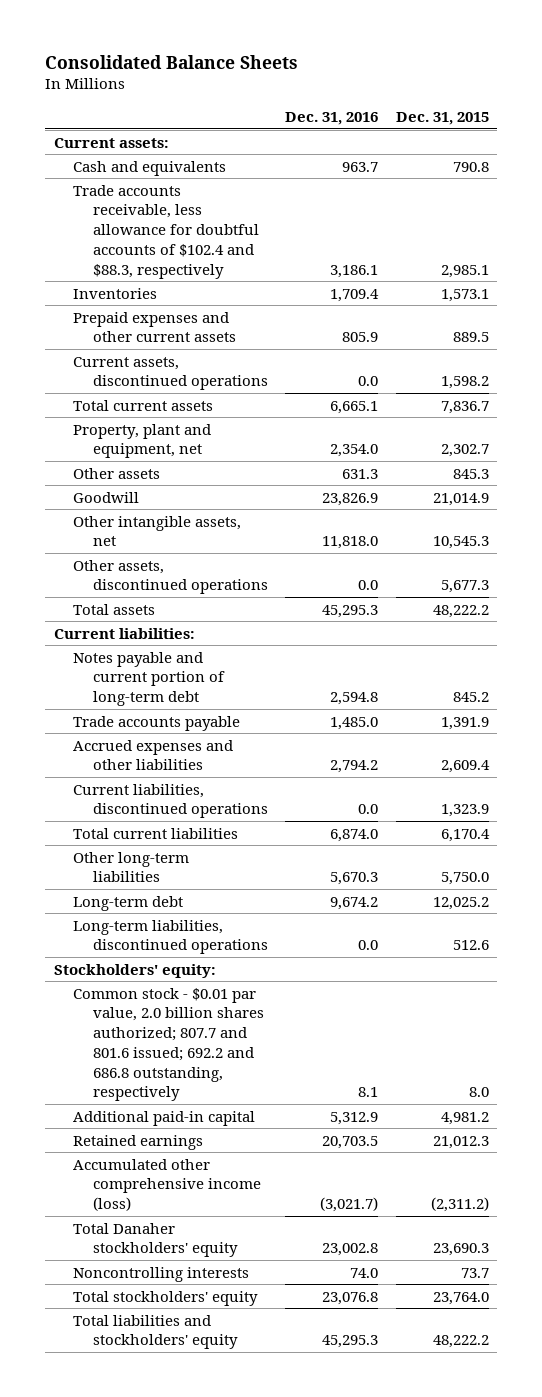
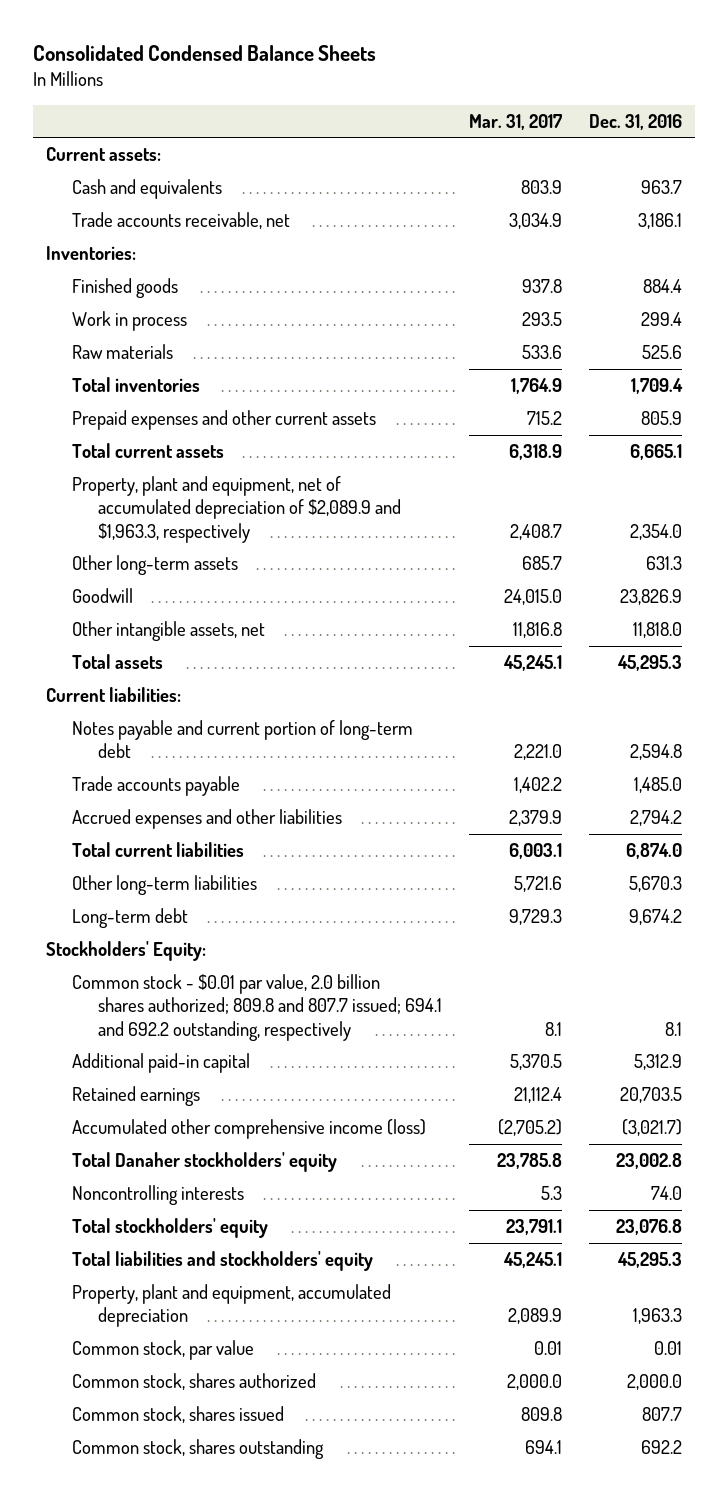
[45,54,299,69] Consolidated Balance Sheets -> [32,45,376,62] Consolidated Condensed Balance Sheets
[395,112,489,126] Dec. 31, 2015 -> none
none -> [468,113,562,130] Mar. 31, 2017
[73,184,260,279] Trade accounts receivable, less allowance for doubtful accounts of $102.4 and $88.3, respectively -> [71,211,290,229] Trade accounts receivable, net
none -> [46,245,137,260] Inventories:
none -> [71,277,178,298] Finished goods
none -> [71,310,187,331] Work in process
none -> [71,343,173,359] Raw materials
[73,287,158,299] Inventories -> [71,376,200,392] Total inventories
[73,356,269,391] Current assets, discontinued operations -> none
[73,423,212,459] Property, plant and equipment, net -> [71,475,401,543] Property, plant and equipment, net of accumulated depreciation of $2,089.9 and $1,963.3, respectively
[73,467,161,479] Other assets -> [71,554,238,575] Other long-term assets
[73,559,269,595] Other assets, discontinued operations -> none
[73,783,269,819] Current liabilities, discontinued operations -> none
[73,919,269,955] Long-term liabilities, discontinued operations -> none
[53,963,216,978] Stockholders' equity: -> [46,940,207,961] Stockholders' Equity:
[73,987,265,1102] Common stock - $0.01 par value, 2.0 billion shares authorized; 807.7 and 801.6 issued; 692.2 and 686.8 outstanding, respectively -> [71,973,442,1041] Common stock - $0.01 par value, 2.0 billion shares authorized; 809.8 and 807.7 issued; 694.1 and 692.2 outstanding, respectively
none -> [71,1283,391,1328] Property, plant and equipment, accumulated depreciation
none -> [71,1339,254,1360] Common stock, par value
none -> [71,1372,316,1390] Common stock, shares authorized
none -> [71,1405,284,1423] Common stock, shares issued
none -> [71,1438,324,1459] Common stock, shares outstanding

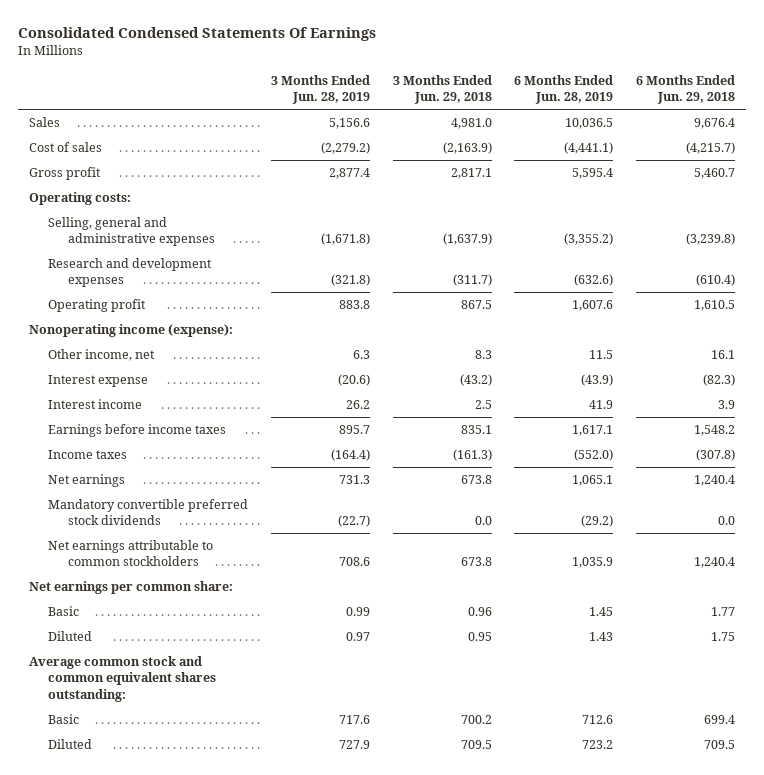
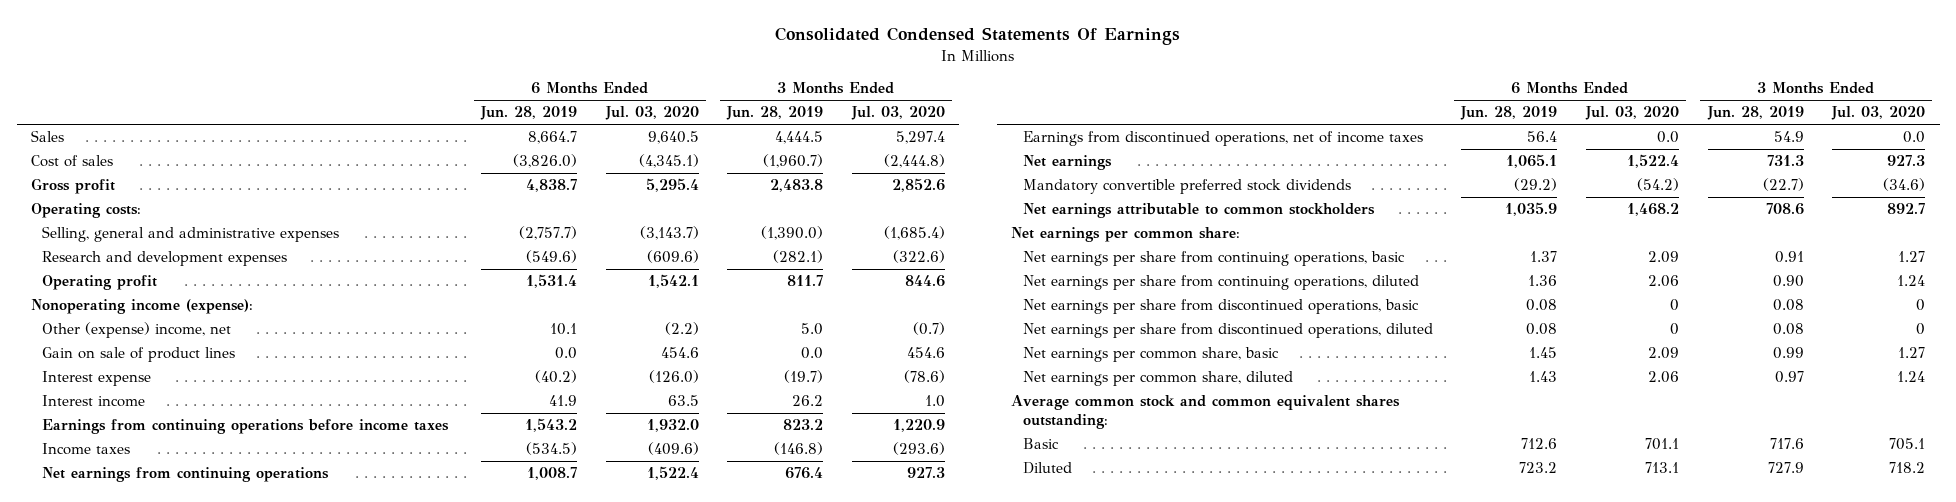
[392,74,492,105] 3 Months Ended Jun. 29, 2018 -> none
[636,74,736,105] 6 Months Ended Jun. 29, 2018 -> none
none -> [604,106,699,121] Jul. 03, 2020
none -> [850,106,945,121] Jul. 03, 2020
[329,118,371,130] 5,156.6 -> [775,131,824,145] 4,444.5
[565,118,614,130] 10,036.5 -> [527,131,577,145] 8,664.7
[321,142,371,155] (2,279.2) -> [763,154,824,169] (1,960.7)
[564,142,614,155] (4,441.1) -> [512,154,577,169] (3,826.0)
[329,168,371,180] 2,877.4 -> [770,179,824,193] 2,483.8
[572,168,614,180] 5,595.4 -> [525,179,577,193] 4,838.7
[321,233,371,246] (1,671.8) -> [761,226,824,241] (1,390.0)
[564,233,614,246] (3,355.2) -> [518,226,577,241] (2,757.7)
[331,274,371,287] (321.8) -> [773,250,824,264] (282.1)
[574,274,614,287] (632.6) -> [525,250,577,264] (549.6)
[339,300,371,310] 883.8 -> [787,275,824,287] 811.7
[572,300,614,312] 1,607.6 -> [525,274,577,289] 1,531.4
[48,349,156,362] Other income, net -> [42,322,232,339] Other (expense) income, net
[353,350,371,360] 6.3 -> [801,323,824,336] 5.0
[589,350,614,360] 11.5 -> [549,323,577,336] 10.1
none -> [42,347,236,363] Gain on sale of product lines
[338,374,371,387] (20.6) -> [784,370,824,384] (19.7)
[581,374,614,387] (43.9) -> [534,370,577,384] (40.2)
[48,424,227,438] Earnings before income taxes -> [42,419,450,435] Earnings from continuing operations before income taxes
[339,425,371,435] 895.7 -> [783,419,824,431] 823.2
[572,425,614,437] 1,617.1 -> [524,418,577,433] 1,543.2
[331,449,371,462] (164.4) -> [774,442,824,456] (146.8)
[574,449,614,462] (552.0) -> [525,442,577,456] (534.5)
none -> [42,467,330,483] Net earnings from continuing operations
none -> [1022,131,1423,147] Earnings from discontinued operations, net of income taxes
none -> [1022,251,1405,267] Net earnings per share from continuing operations, basic
none -> [1022,275,1419,291] Net earnings per share from continuing operations, diluted
none -> [1022,299,1419,315] Net earnings per share from discontinued operations, basic
none -> [1022,323,1433,339] Net earnings per share from discontinued operations, diluted
[48,606,80,617] Basic -> [1022,347,1279,363] Net earnings per common share, basic
[48,631,93,642] Diluted -> [1022,371,1293,387] Net earnings per common share, diluted

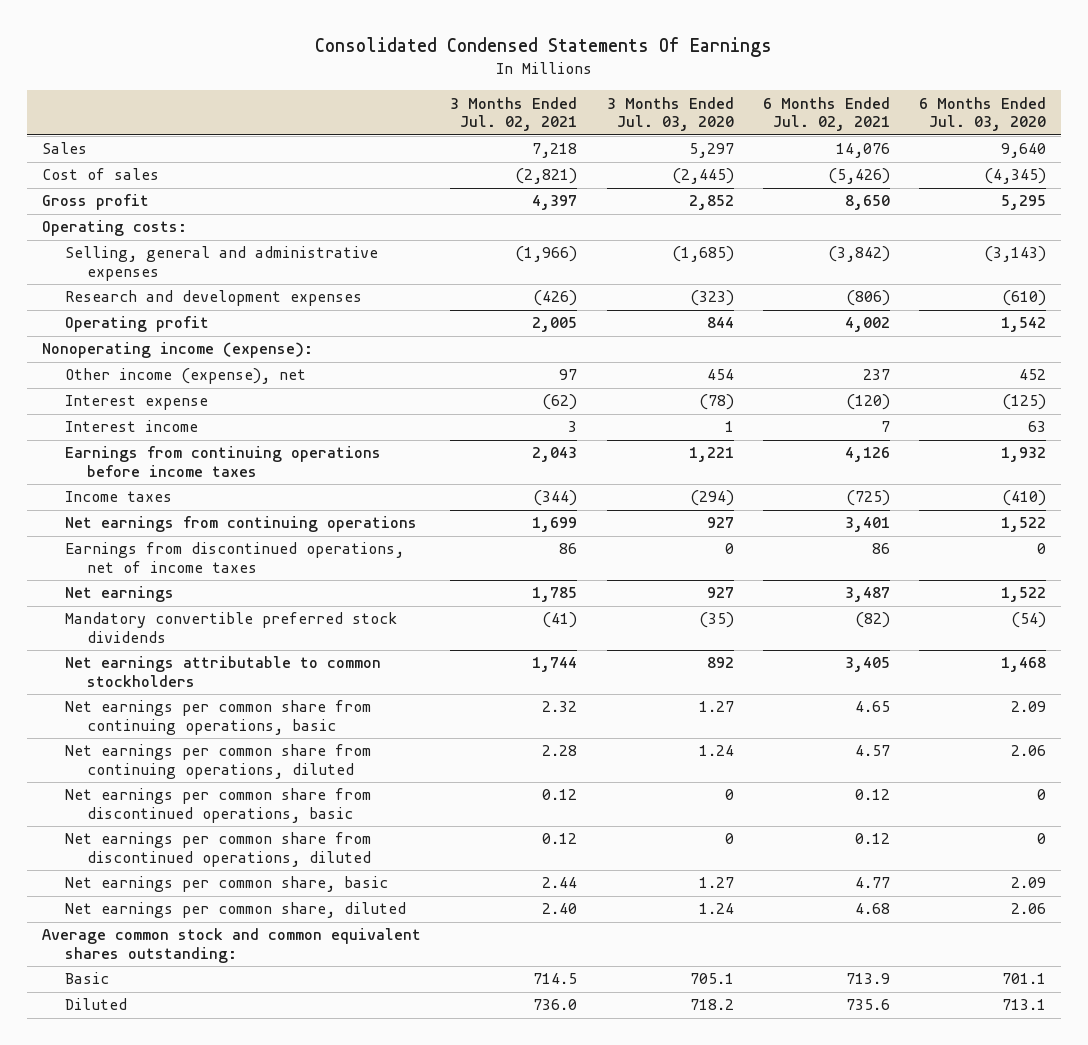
[479,106,577,121] Jun. 28, 2019 -> none
[726,106,824,121] Jun. 28, 2019 -> none
none -> [450,96,578,132] 3 Months Ended Jul. 02, 2021
none -> [762,96,890,132] 6 Months Ended Jul. 02, 2021
[647,131,699,145] 9,640.5 -> [1001,143,1047,159] 9,640
[895,131,945,145] 5,297.4 -> [688,143,734,159] 5,297
[638,154,699,169] (4,345.1) -> [984,168,1047,185] (4,345)
[883,154,945,169] (2,444.8) -> [671,168,734,185] (2,445)
[645,178,699,193] 5,295.4 -> [1001,195,1047,211] 5,295
[891,178,945,193] 2,852.6 -> [688,195,734,211] 2,852
[639,226,699,241] (3,143.7) -> [984,246,1047,263] (3,143)
[883,226,945,241] (1,685.4) -> [671,246,734,263] (1,685)
[646,250,699,264] (609.6) -> [1002,290,1047,307] (610)
[892,250,945,264] (322.6) -> [689,290,734,307] (323)
[647,274,699,289] 1,542.1 -> [1001,317,1047,333] 1,542
[904,275,945,288] 844.6 -> [706,317,734,329] 844
[42,347,236,363] Gain on sale of product lines -> none
[1011,227,1241,243] Net earnings per common share: -> none
[42,322,232,339] Other (expense) income, net -> [64,368,306,385] Other income (expense), net
[664,322,699,336] (2.2) -> [1019,369,1047,381] 452
[912,322,945,336] (0.7) -> [706,369,734,381] 454
[648,370,699,384] (126.0) -> [1002,394,1047,411] (125)
[903,370,945,384] (78.6) -> [698,394,734,411] (78)
[667,395,699,407] 63.5 -> [1028,421,1047,433] 63
[924,395,945,408] 1.0 -> [724,421,734,433] 1
[646,419,699,433] 1,932.0 -> [1001,447,1047,463] 1,932
[892,419,945,433] 1,220.9 -> [688,447,734,463] 1,221
[647,442,699,456] (409.6) -> [1002,490,1047,507] (410)
[892,442,945,456] (293.6) -> [689,490,734,507] (294)
[646,466,699,481] 1,522.4 -> [1001,517,1047,533] 1,522
[906,467,945,479] 927.3 -> [706,517,734,529] 927
[1656,131,1679,144] 0.0 -> [1037,543,1047,555] 0
[1903,131,1926,144] 0.0 -> [724,543,734,555] 0
[1626,154,1679,169] 1,522.4 -> [1001,587,1047,603] 1,522
[1887,155,1926,167] 927.3 -> [706,587,734,599] 927
[1636,178,1679,192] (54.2) -> [1011,612,1047,629] (54)
[1883,178,1926,192] (34.6) -> [698,612,734,629] (35)
[1626,203,1679,217] 1,468.2 -> [1001,657,1047,673] 1,468
[1887,203,1926,215] 892.7 -> [706,657,734,669] 892
[1022,251,1405,267] Net earnings per share from continuing operations, basic -> [64,700,371,736] Net earnings per common share from continuing operations, basic
[1022,275,1419,291] Net earnings per share from continuing operations, diluted -> [64,744,371,780] Net earnings per common share from continuing operations, diluted
[1022,299,1419,315] Net earnings per share from discontinued operations, basic -> [64,788,371,824] Net earnings per common share from discontinued operations, basic
[1022,323,1433,339] Net earnings per share from discontinued operations, diluted -> [64,832,372,868] Net earnings per common share from discontinued operations, diluted

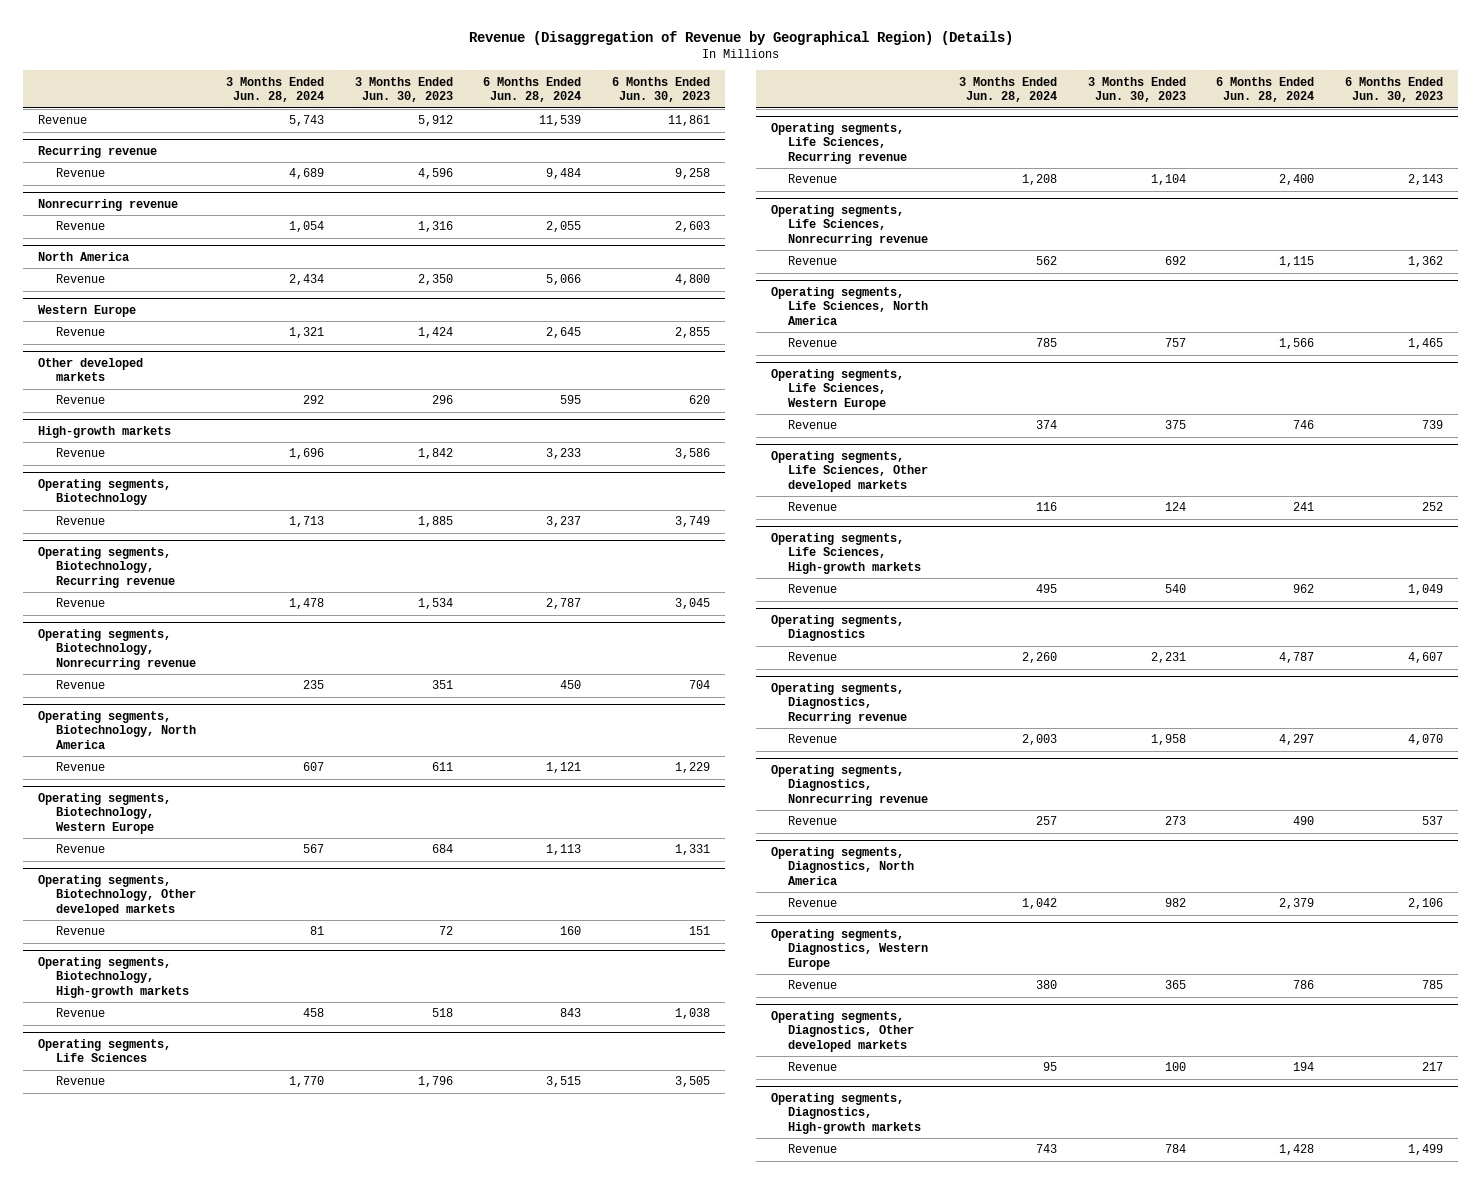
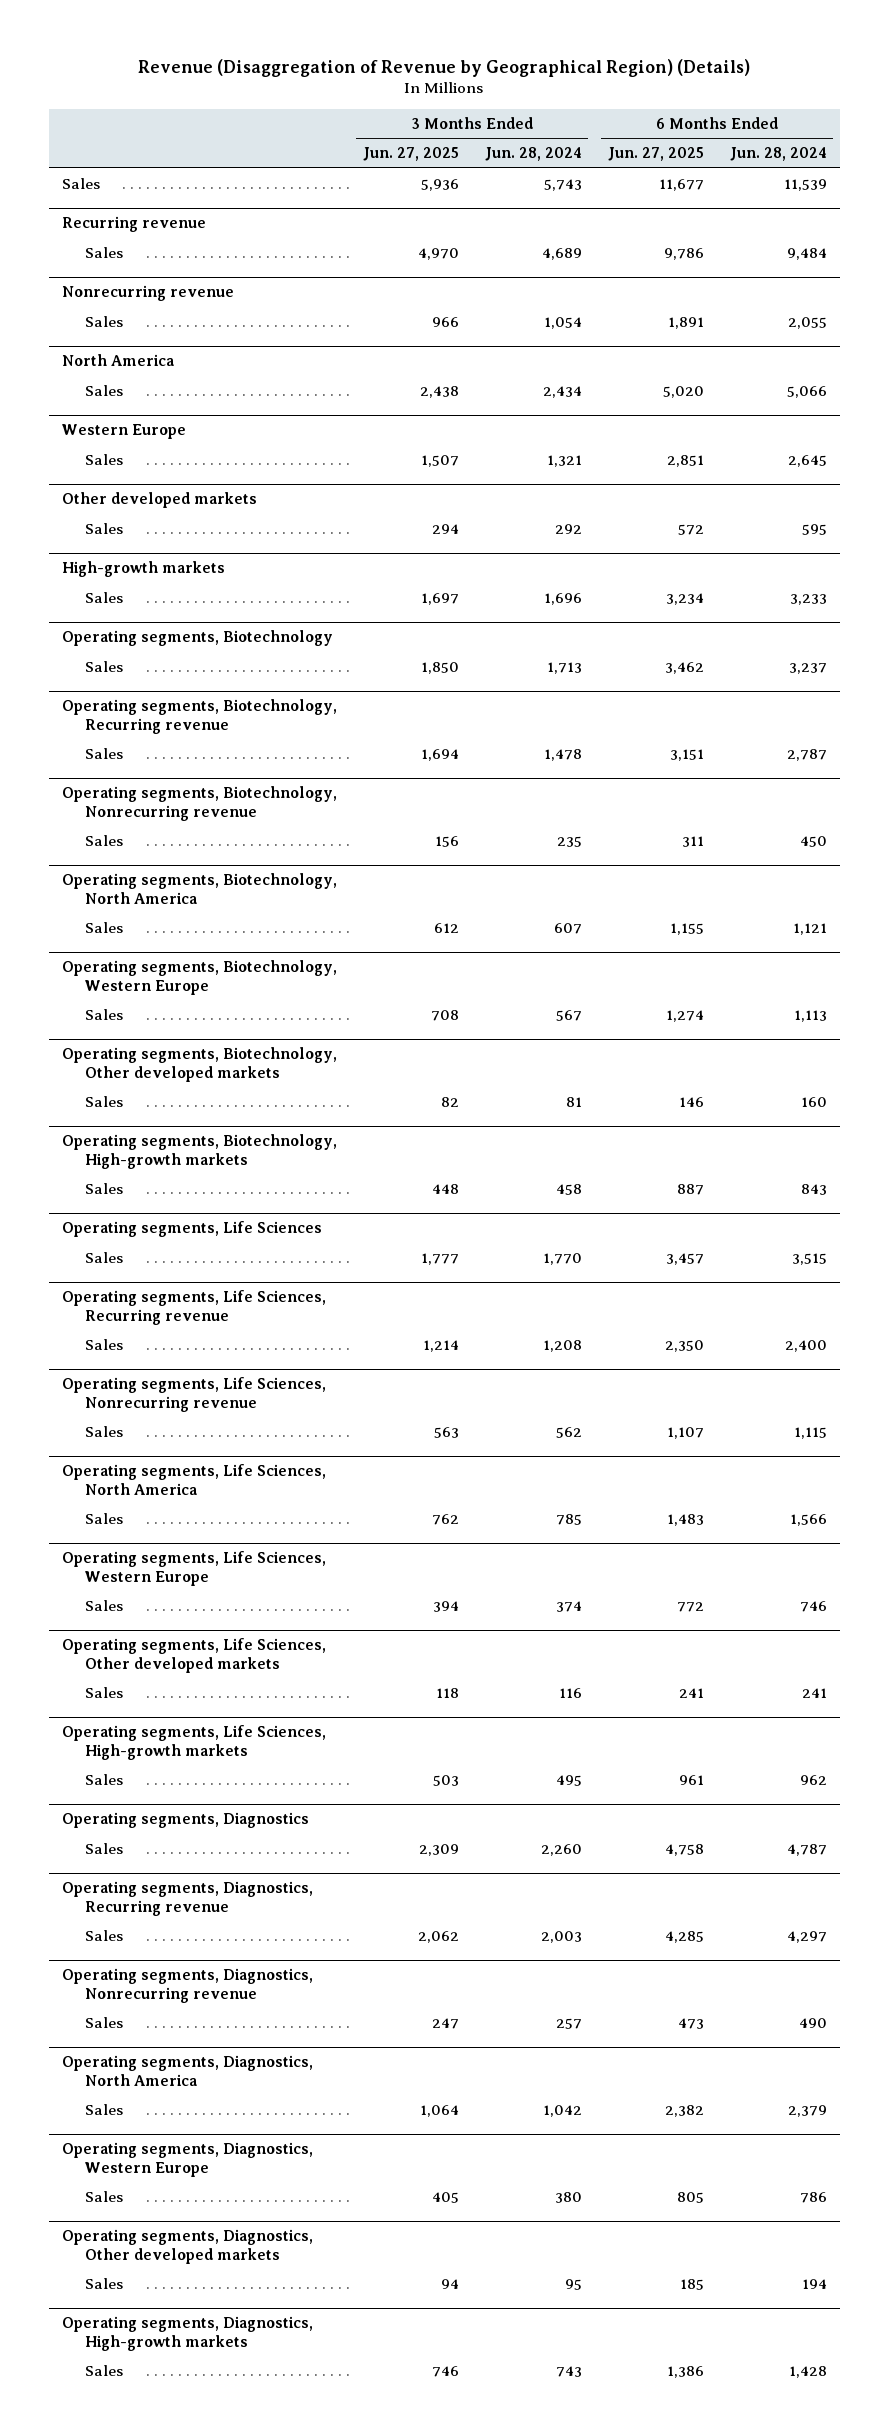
[354,76,453,103] 3 Months Ended Jun. 30, 2023 -> none
[612,76,711,103] 6 Months Ended Jun. 30, 2023 -> none
none -> [362,147,459,162] Jun. 27, 2025
none -> [607,147,704,162] Jun. 27, 2025
[38,115,88,125] Revenue -> [61,178,100,190] Sales
[55,168,105,178] Revenue -> [85,247,124,259] Sales
[55,221,105,231] Revenue -> [85,316,124,328] Sales
[55,274,105,284] Revenue -> [85,385,124,397] Sales
[55,327,105,337] Revenue -> [85,454,124,466] Sales
[55,395,105,405] Revenue -> [85,523,124,535] Sales
[55,448,105,458] Revenue -> [85,592,124,604] Sales
[55,516,105,526] Revenue -> [85,661,124,673] Sales
[55,598,105,608] Revenue -> [85,748,124,760] Sales
[55,680,105,690] Revenue -> [85,835,124,847] Sales
[55,762,105,772] Revenue -> [85,922,124,934] Sales
[55,844,105,854] Revenue -> [85,1009,124,1021] Sales
[55,926,105,936] Revenue -> [85,1096,124,1108] Sales
[55,1008,105,1018] Revenue -> [85,1183,124,1195] Sales
[55,1076,105,1086] Revenue -> [85,1252,124,1264] Sales
[788,174,838,184] Revenue -> [85,1339,124,1351] Sales
[788,256,838,266] Revenue -> [85,1426,124,1438] Sales
[788,338,838,348] Revenue -> [85,1513,124,1525] Sales
[788,420,838,430] Revenue -> [85,1600,124,1612] Sales
[788,502,838,512] Revenue -> [85,1687,124,1699] Sales
[788,584,838,594] Revenue -> [85,1774,124,1786] Sales
[788,652,838,662] Revenue -> [85,1843,124,1855] Sales
[788,734,838,744] Revenue -> [85,1930,124,1942] Sales
[788,816,838,826] Revenue -> [85,2017,124,2029] Sales
[788,898,838,908] Revenue -> [85,2104,124,2116] Sales
[788,980,838,990] Revenue -> [85,2191,124,2203] Sales
[788,1062,838,1072] Revenue -> [85,2278,124,2290] Sales
[788,1144,838,1154] Revenue -> [85,2365,124,2377] Sales

